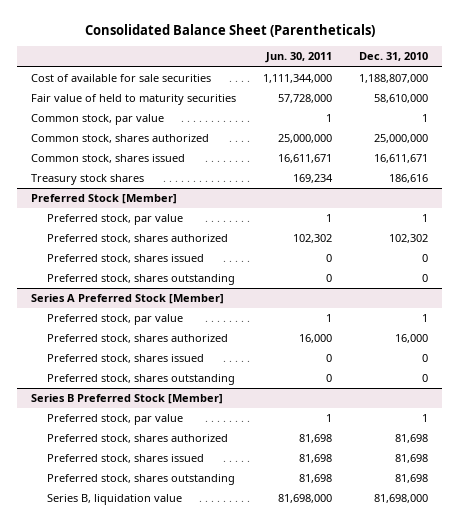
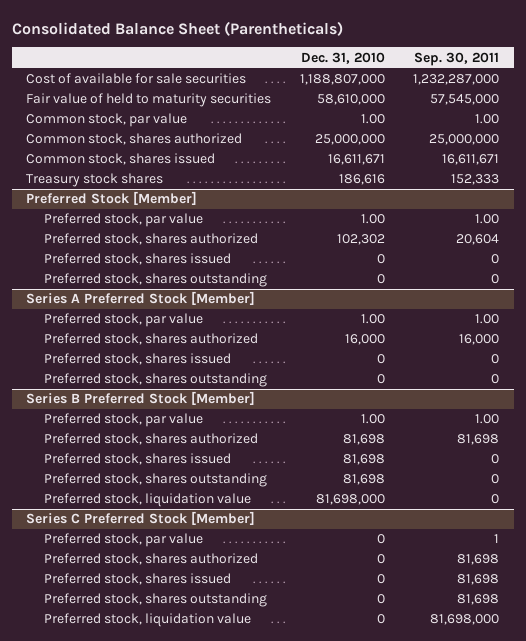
[265,52,333,64] Jun. 30, 2011 -> none
none -> [414,51,500,66] Sep. 30, 2011
[422,114,429,123] 1 -> [360,114,385,125] 1.00
[422,214,429,223] 1 -> [360,214,385,225] 1.00
[422,314,429,323] 1 -> [360,314,385,325] 1.00
[422,414,429,423] 1 -> [360,414,385,425] 1.00
[46,494,182,506] Series B, liquidation value -> [43,493,251,508] Preferred stock, liquidation value
none -> [26,511,256,526] Series C Preferred Stock [Member]
none -> [43,533,203,548] Preferred stock, par value
none -> [43,553,258,566] Preferred stock, shares authorized
none -> [43,573,231,586] Preferred stock, shares issued
none -> [43,593,267,608] Preferred stock, shares outstanding
none -> [43,613,251,628] Preferred stock, liquidation value

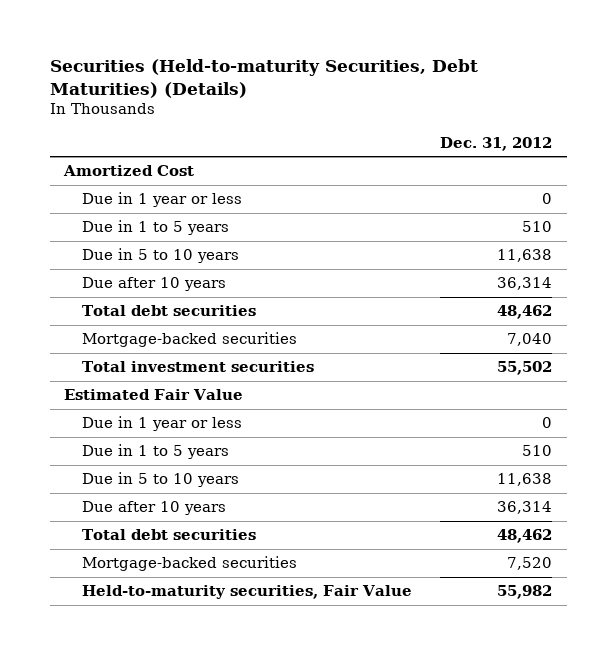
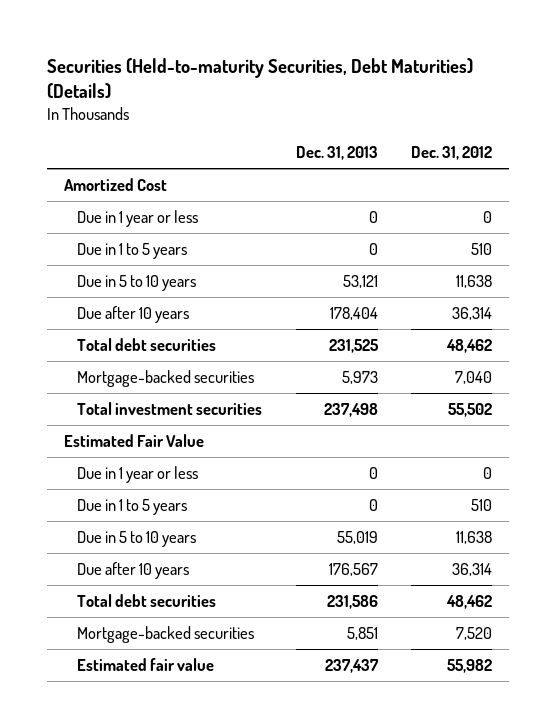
none -> [295,146,378,161] Dec. 31, 2013
[81,585,412,600] Held-to-maturity securities, Fair Value -> [77,657,215,671] Estimated fair value

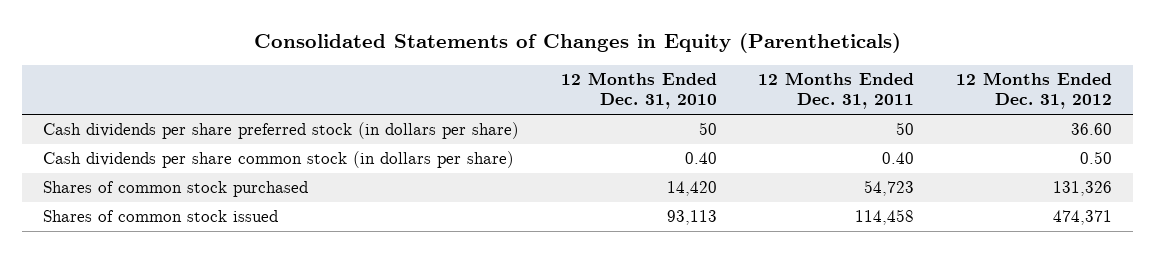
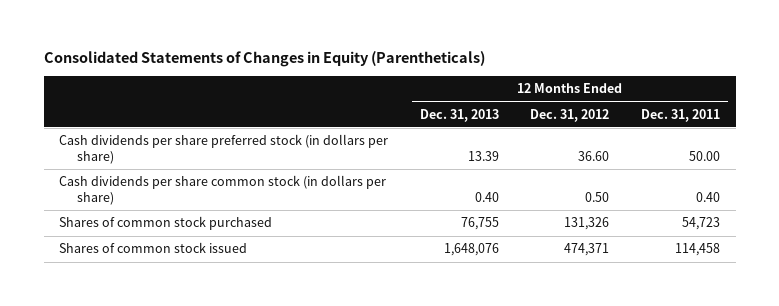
[560,72,717,110] 12 Months Ended Dec. 31, 2010 -> none
none -> [419,108,499,122] Dec. 31, 2013
[896,122,915,136] 50 -> [689,150,721,161] 50.00

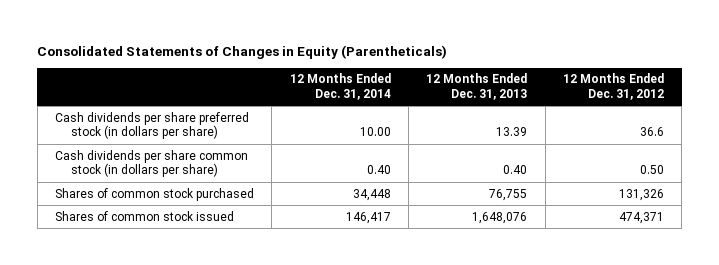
[641,108,721,122] Dec. 31, 2011 -> none
none -> [289,73,391,101] 12 Months Ended Dec. 31, 2014
[578,150,610,161] 36.60 -> [640,127,665,137] 36.6

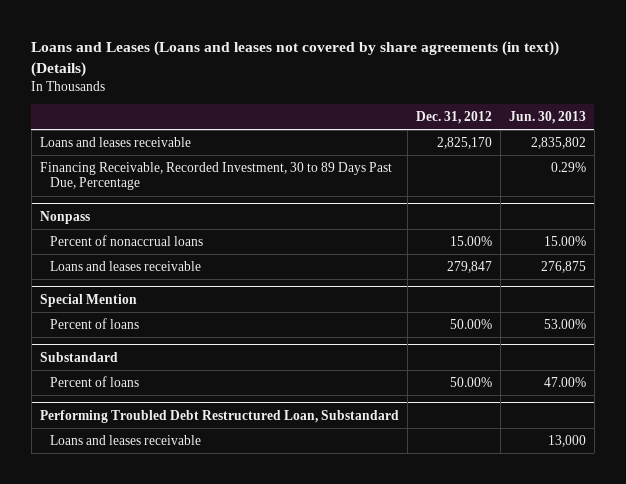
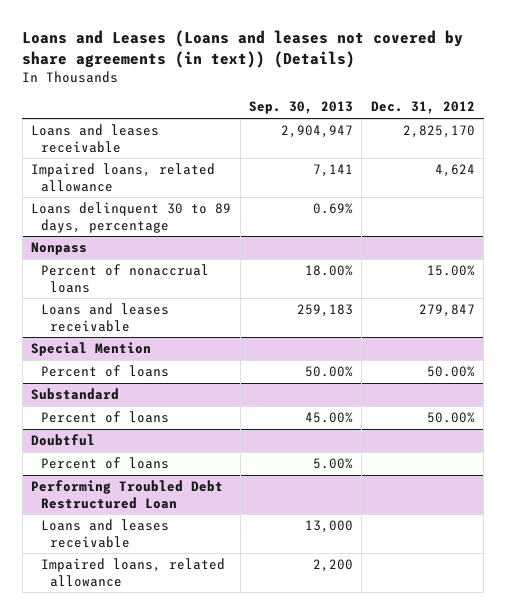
[508,111,586,125] Jun. 30, 2013 -> none
none -> [248,101,353,115] Sep. 30, 2013
none -> [31,163,216,192] Impaired loans, related allowance
[39,162,392,191] Financing Receivable, Recorded Investment, 30 to 89 Days Past Due, Percentage -> [31,202,232,233] Loans delinquent 30 to 89 days, percentage
none -> [31,434,96,447] Doubtful
none -> [40,457,169,470] Percent of loans
[39,409,399,423] Performing Troubled Debt Restructured Loan, Substandard -> [31,480,224,509] Performing Troubled Debt Restructured Loan
none -> [40,558,225,587] Impaired loans, related allowance

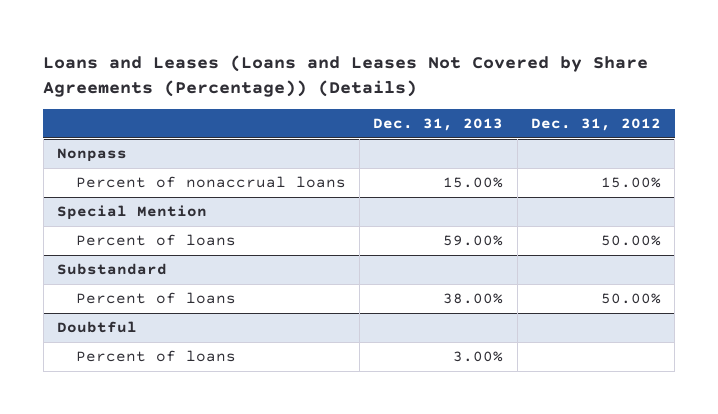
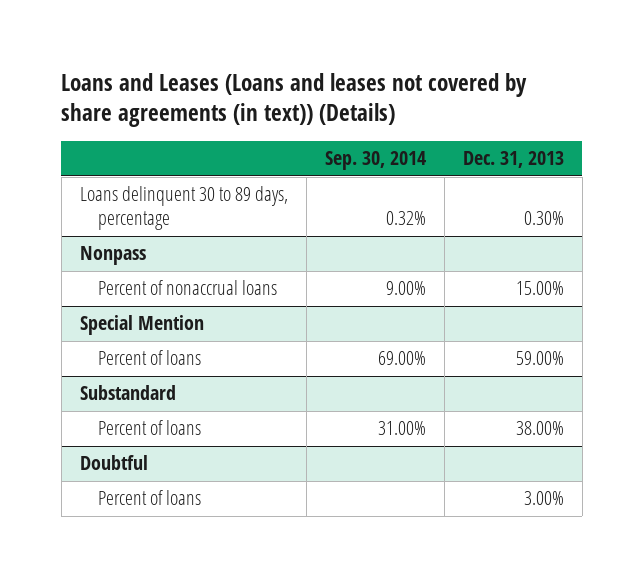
[43,55,649,97] Loans and Leases (Loans and Leases Not Covered by Share Agreements (Percentage)) (Details) -> [61,73,528,128] Loans and Leases (Loans and leases not covered by share agreements (in text)) (Details)
[530,118,661,132] Dec. 31, 2012 -> none
none -> [324,151,426,171] Sep. 30, 2014
none -> [79,186,288,231] Loans delinquent 30 to 89 days, percentage

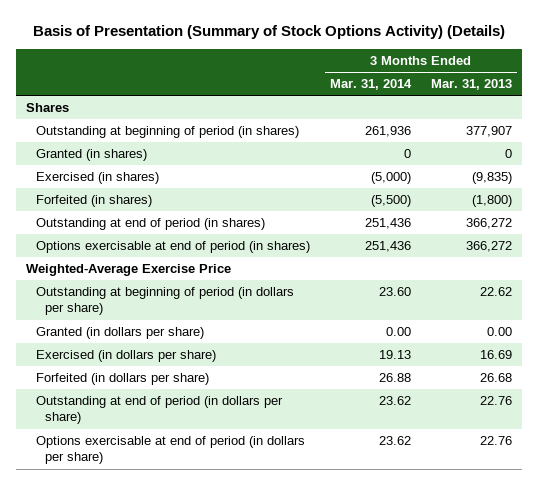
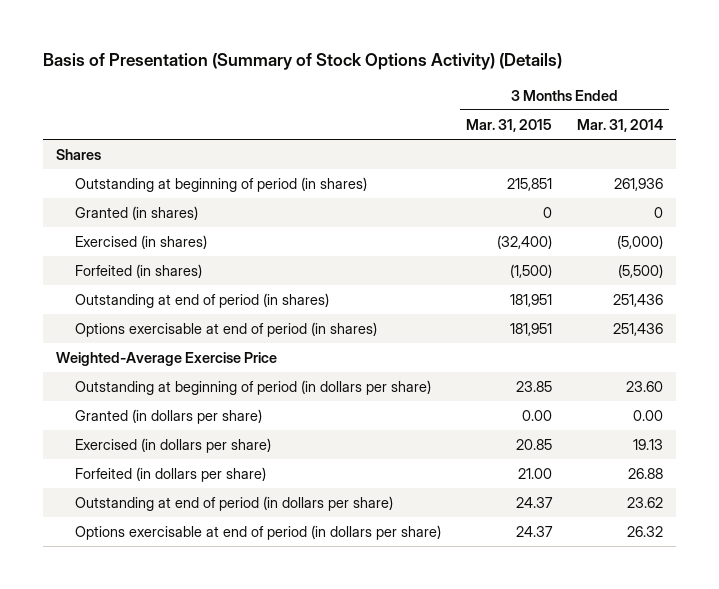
[430,79,512,91] Mar. 31, 2013 -> none
none -> [466,118,553,132] Mar. 31, 2015
[378,435,411,445] 23.62 -> [627,525,664,537] 26.32

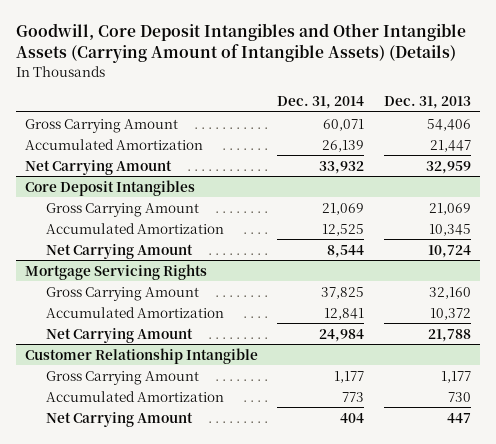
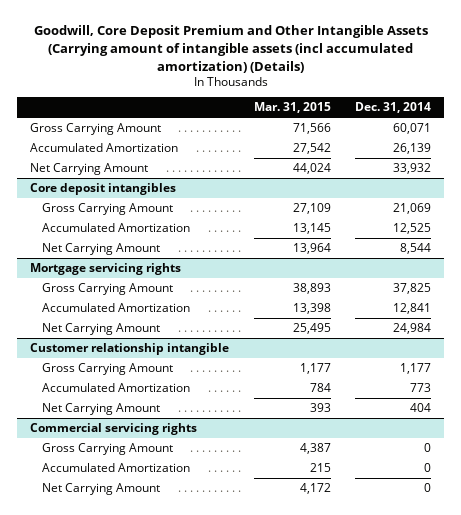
[15,22,466,64] Goodwill, Core Deposit Intangibles and Other Intangible Assets (Carrying Amount of Intangible Assets) (Details) -> [33,25,428,73] Goodwill, Core Deposit Premium and Other Intangible Assets (Carrying amount of intangible assets (incl accumulated amortization) (Details)
[383,95,471,109] Dec. 31, 2013 -> none
none -> [253,102,331,114] Mar. 31, 2015
[25,179,196,196] Core Deposit Intangibles -> [29,182,176,195] Core deposit intangibles
[25,263,208,280] Mortgage Servicing Rights -> [29,262,181,275] Mortgage servicing rights
[25,347,259,364] Customer Relationship Intangible -> [29,342,229,355] Customer relationship intangible
none -> [29,422,197,435] Commercial servicing rights
none -> [41,442,173,455] Gross Carrying Amount
none -> [41,462,190,472] Accumulated Amortization
none -> [41,482,160,495] Net Carrying Amount

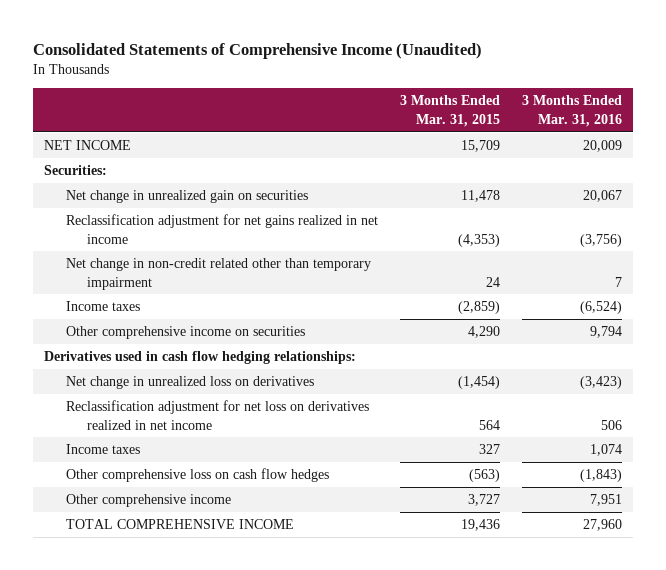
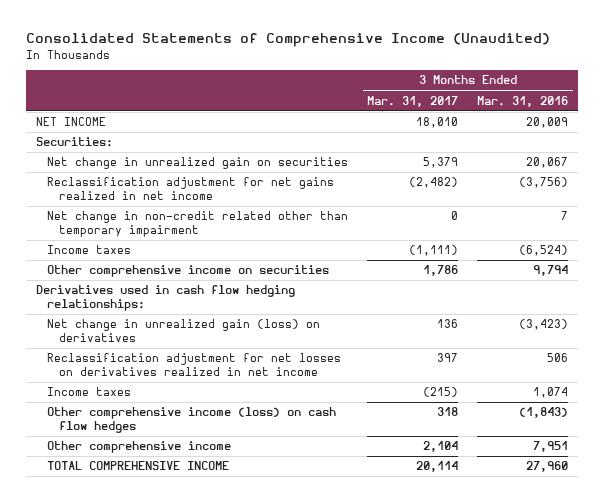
[399,95,500,127] 3 Months Ended Mar. 31, 2015 -> none
none -> [367,95,459,107] Mar. 31, 2017
[65,376,314,390] Net change in unrealized loss on derivatives -> [47,319,321,343] Net change in unrealized gain (loss) on derivatives
[65,400,369,430] Reclassification adjustment for net loss on derivatives realized in net income -> [47,353,342,377] Reclassification adjustment for net losses on derivatives realized in net income
[65,468,329,483] Other comprehensive loss on cash flow hedges -> [47,407,337,434] Other comprehensive income (loss) on cash flow hedges

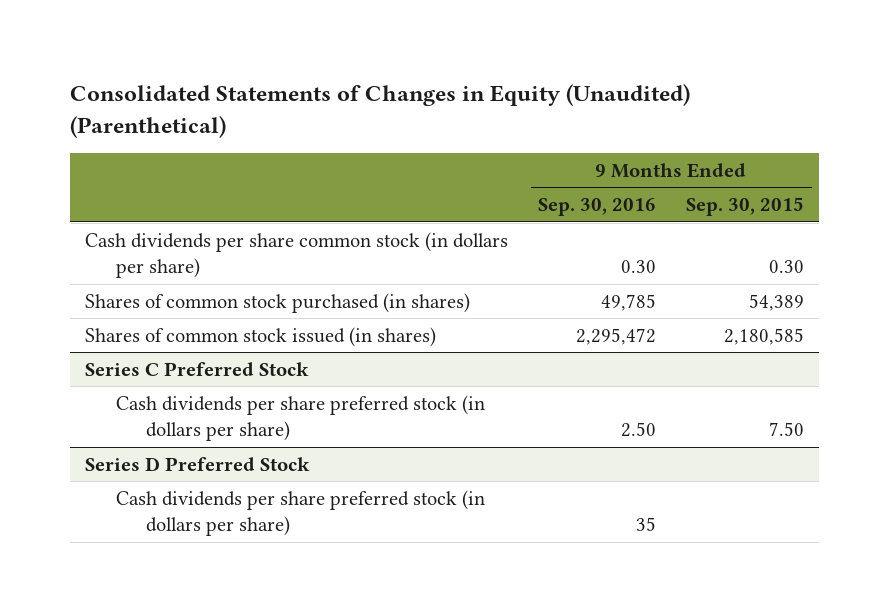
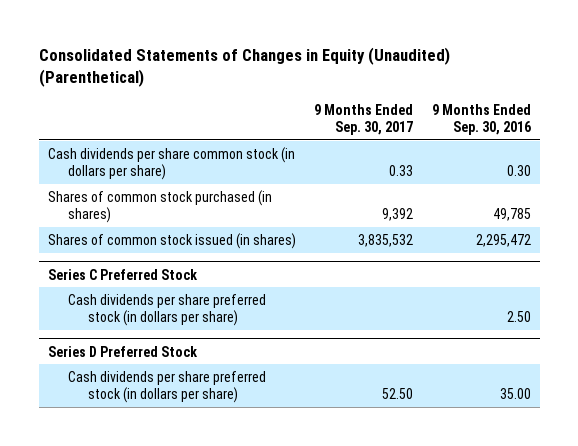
[686,197,805,217] Sep. 30, 2015 -> none
none -> [314,103,414,135] 9 Months Ended Sep. 30, 2017
[636,517,657,532] 35 -> [499,388,531,400] 35.00

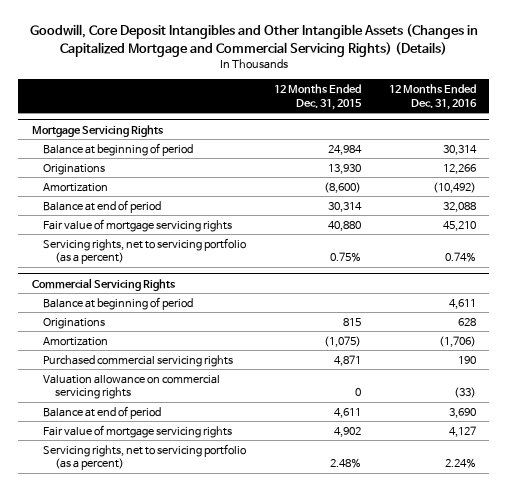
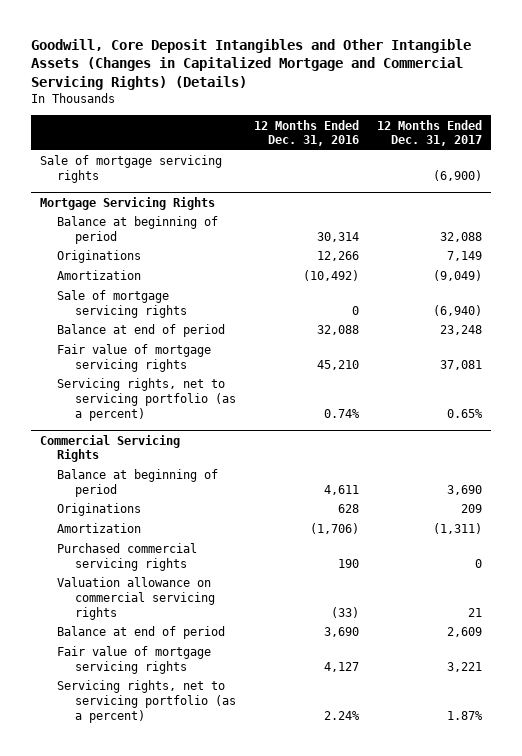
[274,84,363,110] 12 Months Ended Dec. 31, 2015 -> none
none -> [377,119,483,147] 12 Months Ended Dec. 31, 2017
none -> [39,155,222,183] Sale of mortgage servicing rights
none -> [57,290,188,318] Sale of mortgage servicing rights

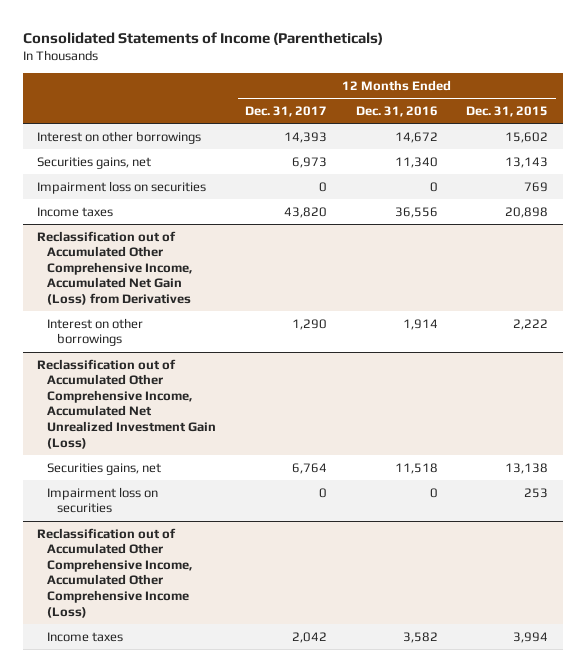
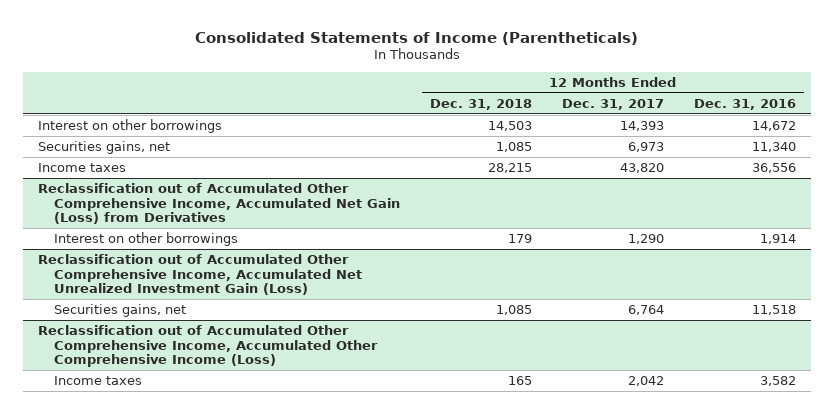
[466,105,549,117] Dec. 31, 2015 -> none
none -> [429,98,532,110] Dec. 31, 2018
[37,180,207,194] Impairment loss on securities -> none
[47,486,159,514] Impairment loss on securities -> none

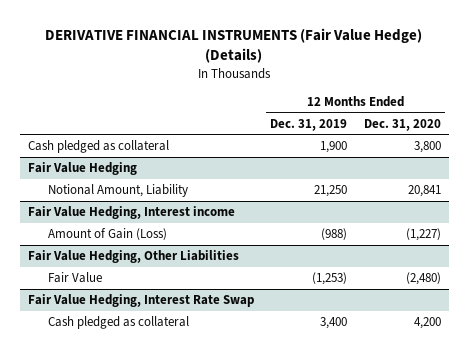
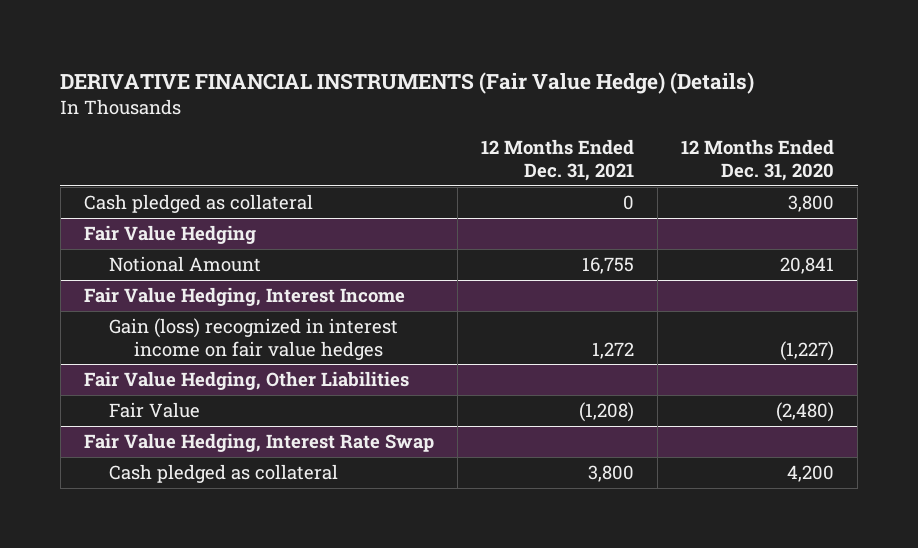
[270,118,348,131] Dec. 31, 2019 -> none
none -> [480,139,634,181] 12 Months Ended Dec. 31, 2021
[47,184,188,198] Notional Amount, Liability -> [108,256,261,273] Notional Amount
[28,206,236,220] Fair Value Hedging, Interest income -> [83,287,405,307] Fair Value Hedging, Interest Income
[47,228,167,241] Amount of Gain (Loss) -> [108,318,398,360] Gain (loss) recognized in interest income on fair value hedges

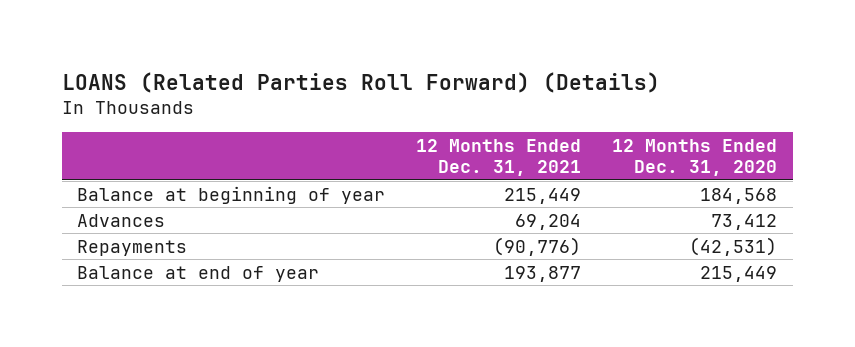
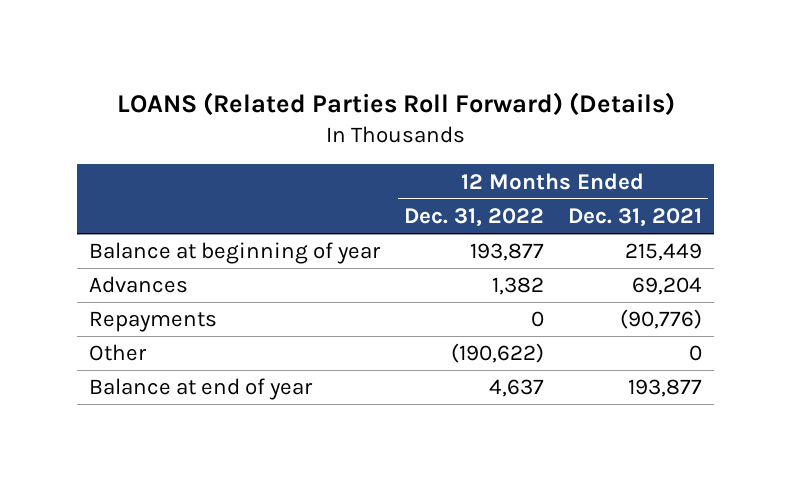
[612,139,778,177] 12 Months Ended Dec. 31, 2020 -> none
none -> [404,207,545,227] Dec. 31, 2022
none -> [89,344,148,362] Other

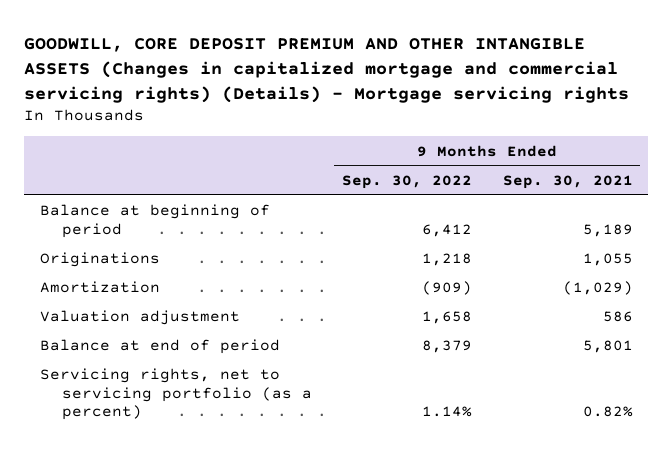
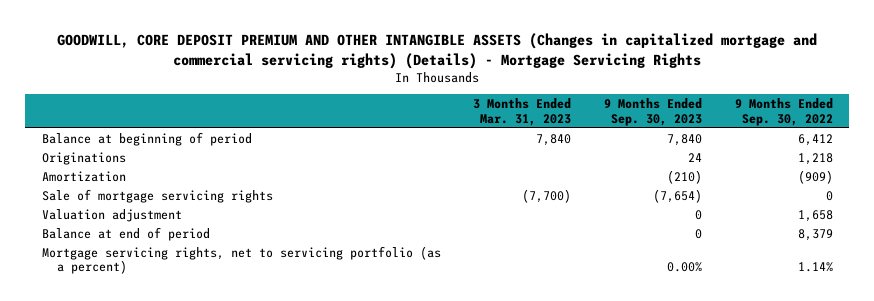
[24,38,630,103] GOODWILL, CORE DEPOSIT PREMIUM AND OTHER INTANGIBLE ASSETS (Changes in capitalized mortgage and commercial servicing rights) (Details) - Mortgage servicing rights -> [57,32,818,69] GOODWILL, CORE DEPOSIT PREMIUM AND OTHER INTANGIBLE ASSETS (Changes in capitalized mortgage and commercial servicing rights) (Details) - Mortgage Servicing Rights
[502,174,633,189] Sep. 30, 2021 -> none
none -> [473,98,572,126] 3 Months Ended Mar. 31, 2023
none -> [604,98,703,126] 9 Months Ended Sep. 30, 2023
none -> [41,188,273,203] Sale of mortgage servicing rights
[39,368,312,421] Servicing rights, net to servicing portfolio (as a percent) -> [41,245,441,275] Mortgage servicing rights, net to servicing portfolio (as a percent)

